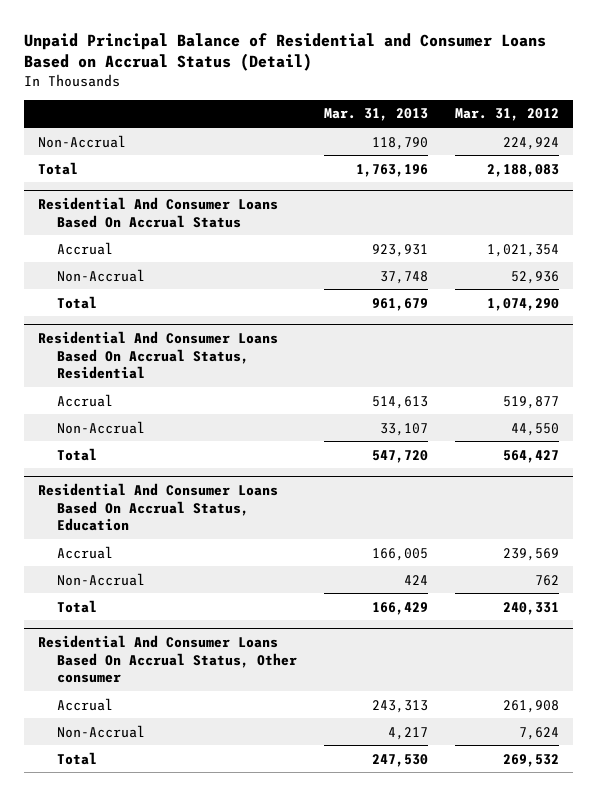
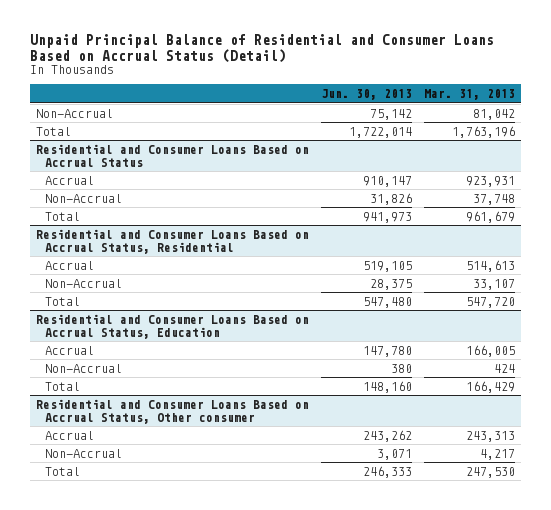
[455,108,560,122] Mar. 31, 2012 -> none
none -> [320,88,412,100] Jun. 30, 2013
[371,136,428,150] 118,790 -> [472,108,515,120] 81,042
[37,197,278,228] Residential And Consumer Loans Based On Accrual Status -> [35,143,309,167] Residential and Consumer Loans Based on Accrual Status
[37,331,278,380] Residential And Consumer Loans Based On Accrual Status, Residential -> [35,228,309,254] Residential and Consumer Loans Based on Accrual Status, Residential
[37,483,278,532] Residential And Consumer Loans Based On Accrual Status, Education -> [35,313,309,339] Residential and Consumer Loans Based on Accrual Status, Education
[37,635,297,684] Residential And Consumer Loans Based On Accrual Status, Other consumer -> [35,398,309,424] Residential and Consumer Loans Based on Accrual Status, Other consumer

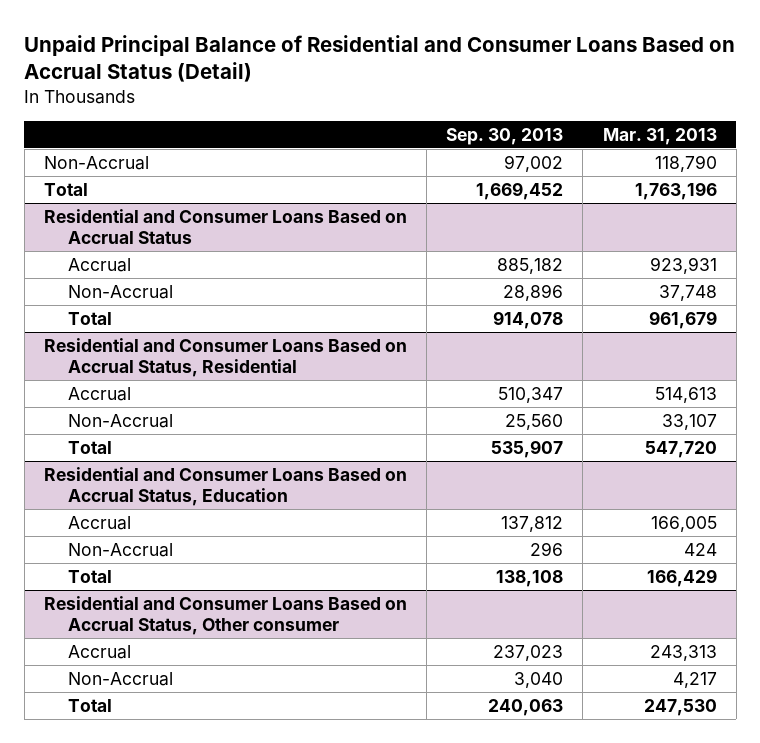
[320,88,412,100] Jun. 30, 2013 -> none
none -> [446,127,564,145] Sep. 30, 2013
[472,108,515,120] 81,042 -> [654,154,717,172] 118,790

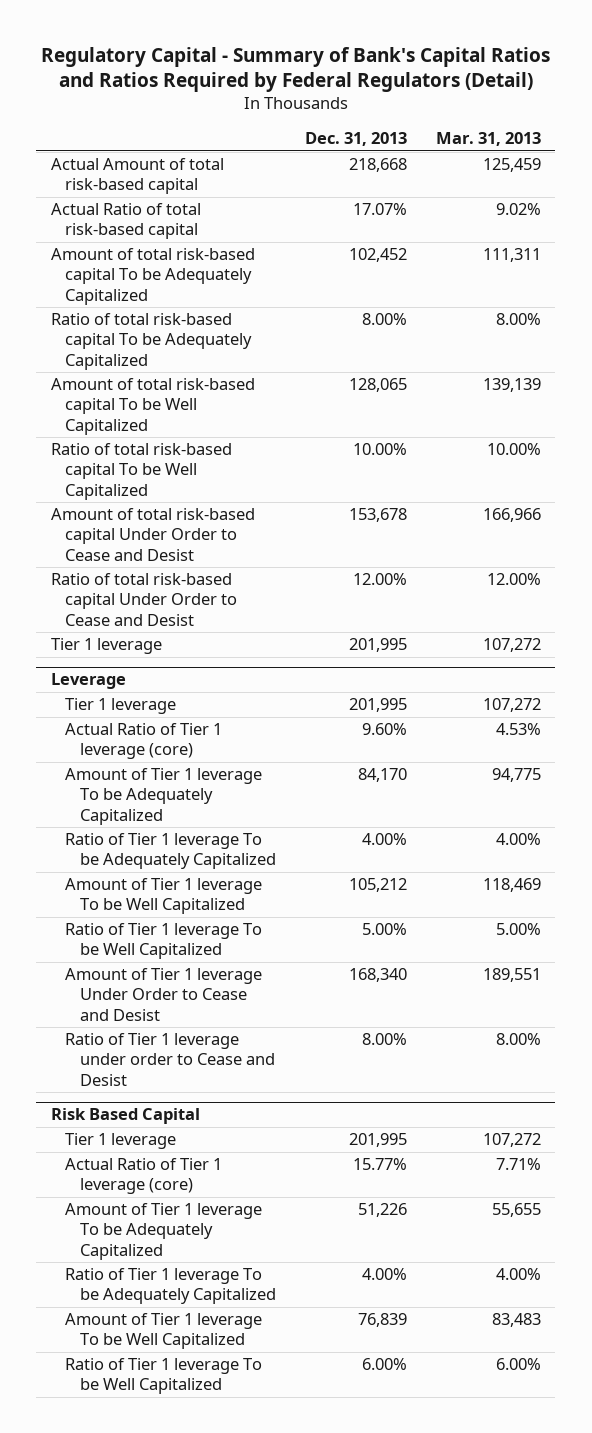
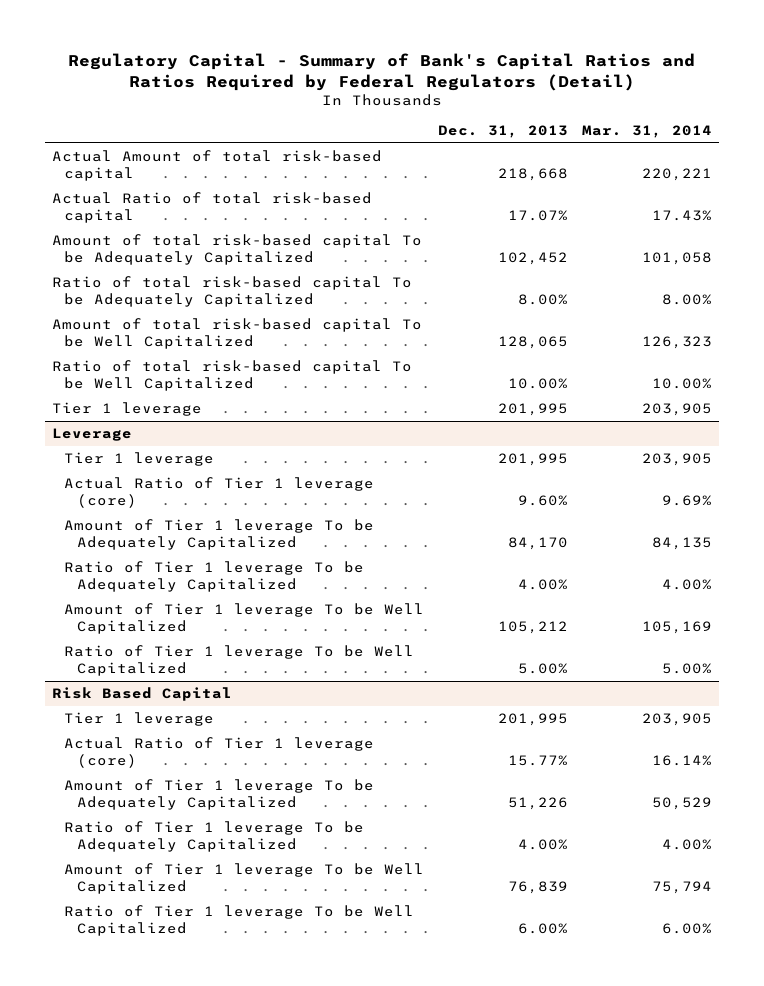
[435,132,541,147] Mar. 31, 2013 -> none
none -> [581,125,712,139] Mar. 31, 2014
[50,508,255,561] Amount of total risk-based capital Under Order to Cease and Desist -> none
[50,573,238,626] Ratio of total risk-based capital Under Order to Cease and Desist -> none
[65,968,263,1021] Amount of Tier 1 leverage Under Order to Cease and Desist -> none
[65,1033,275,1086] Ratio of Tier 1 leverage under order to Cease and Desist -> none

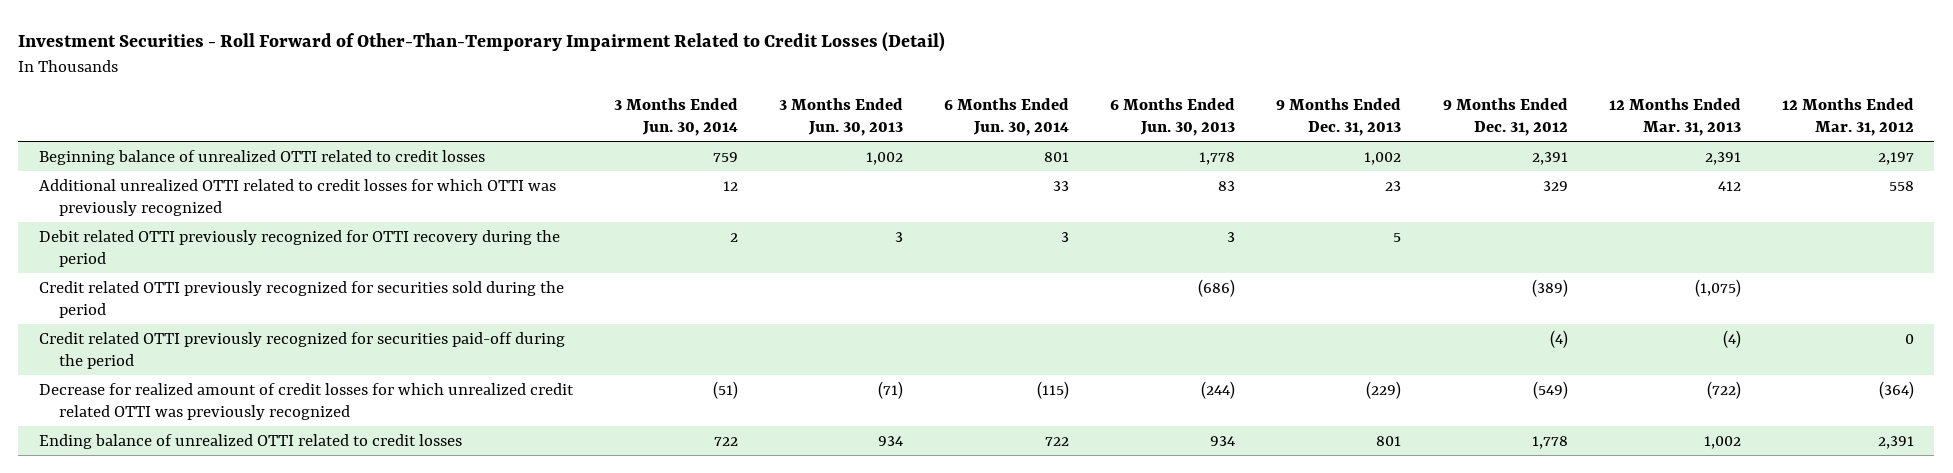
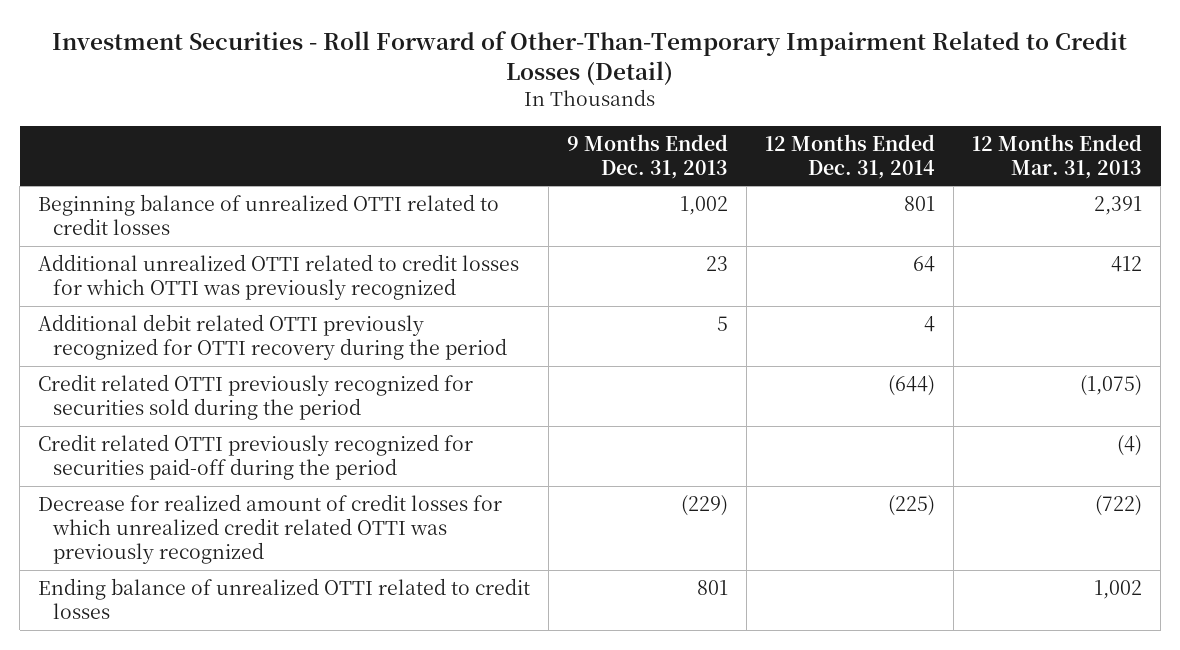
[614,97,739,136] 3 Months Ended Jun. 30, 2014 -> none
[779,97,904,136] 3 Months Ended Jun. 30, 2013 -> none
[944,97,1070,136] 6 Months Ended Jun. 30, 2014 -> none
[1110,97,1236,136] 6 Months Ended Jun. 30, 2013 -> none
[1442,97,1568,136] 9 Months Ended Dec. 31, 2012 -> none
[1781,97,1914,136] 12 Months Ended Mar. 31, 2012 -> none
none -> [765,133,936,179] 12 Months Ended Dec. 31, 2014
[38,229,560,267] Debit related OTTI previously recognized for OTTI recovery during the period -> [38,313,507,361] Additional debit related OTTI previously recognized for OTTI recovery during the period

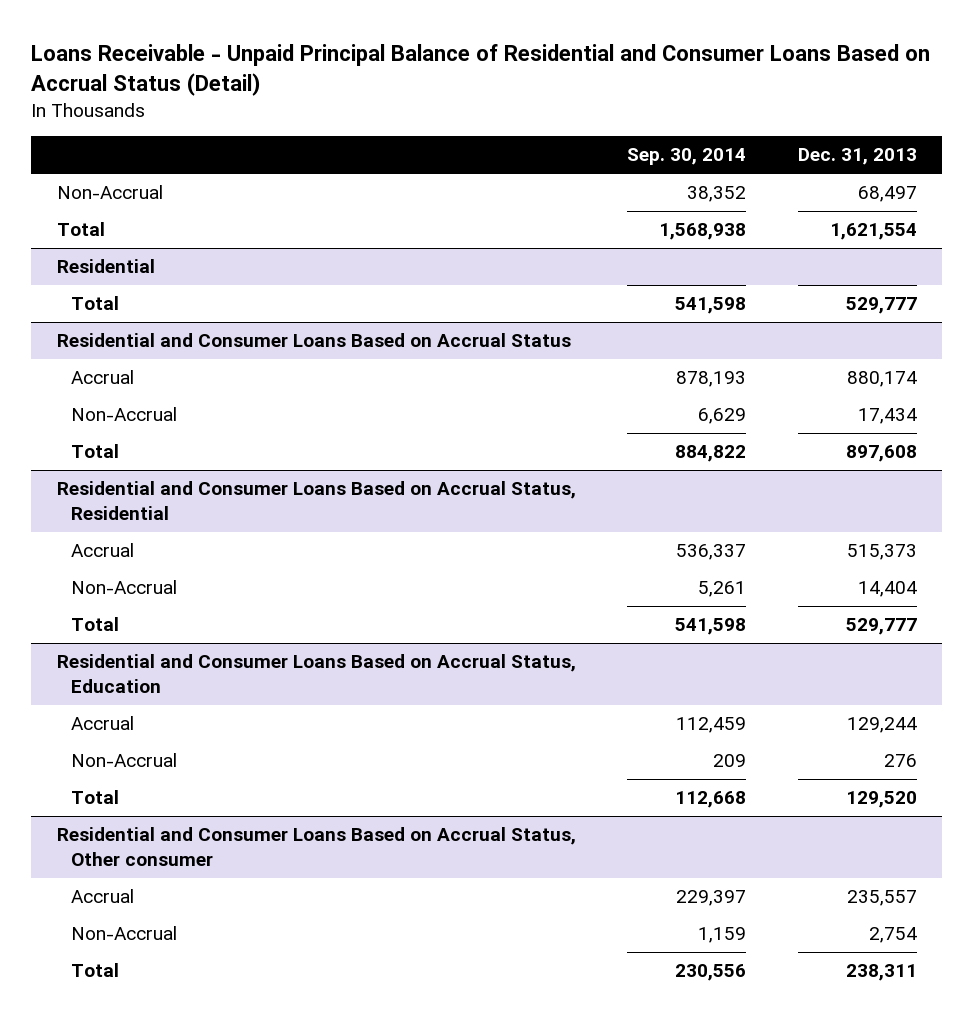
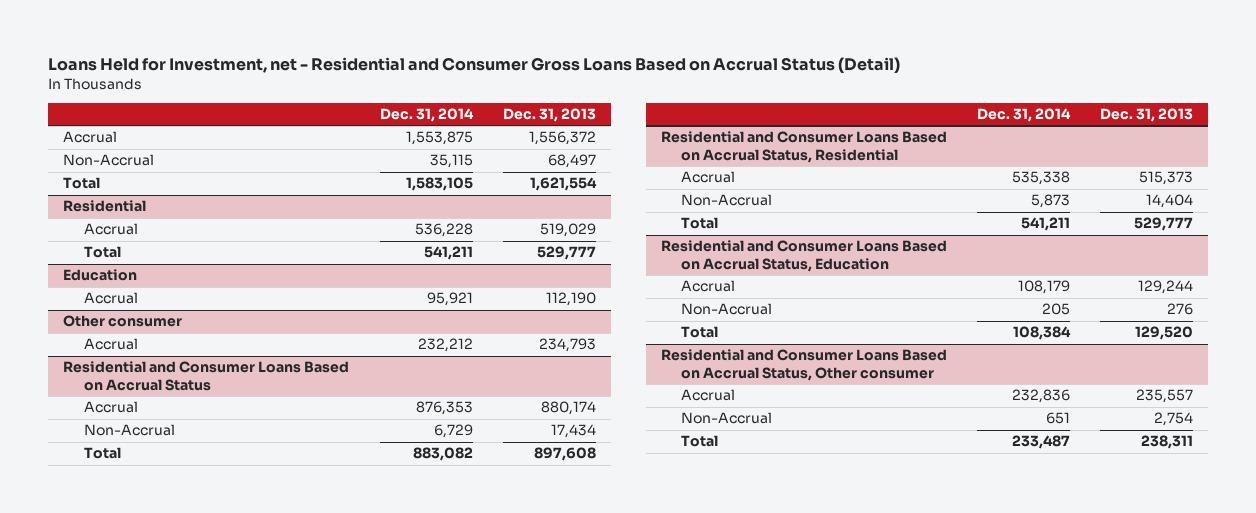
[31,44,931,96] Loans Receivable - Unpaid Principal Balance of Residential and Consumer Loans Based on Accrual Status (Detail) -> [48,56,901,73] Loans Held for Investment, net - Residential and Consumer Gross Loans Based on Accrual Status (Detail)
[627,148,747,166] Sep. 30, 2014 -> none
none -> [379,108,474,123] Dec. 31, 2014
none -> [63,131,118,144] Accrual
none -> [83,223,138,236] Accrual
none -> [63,269,138,282] Education
none -> [83,292,138,305] Accrual
none -> [63,315,183,328] Other consumer
none -> [83,338,138,351] Accrual

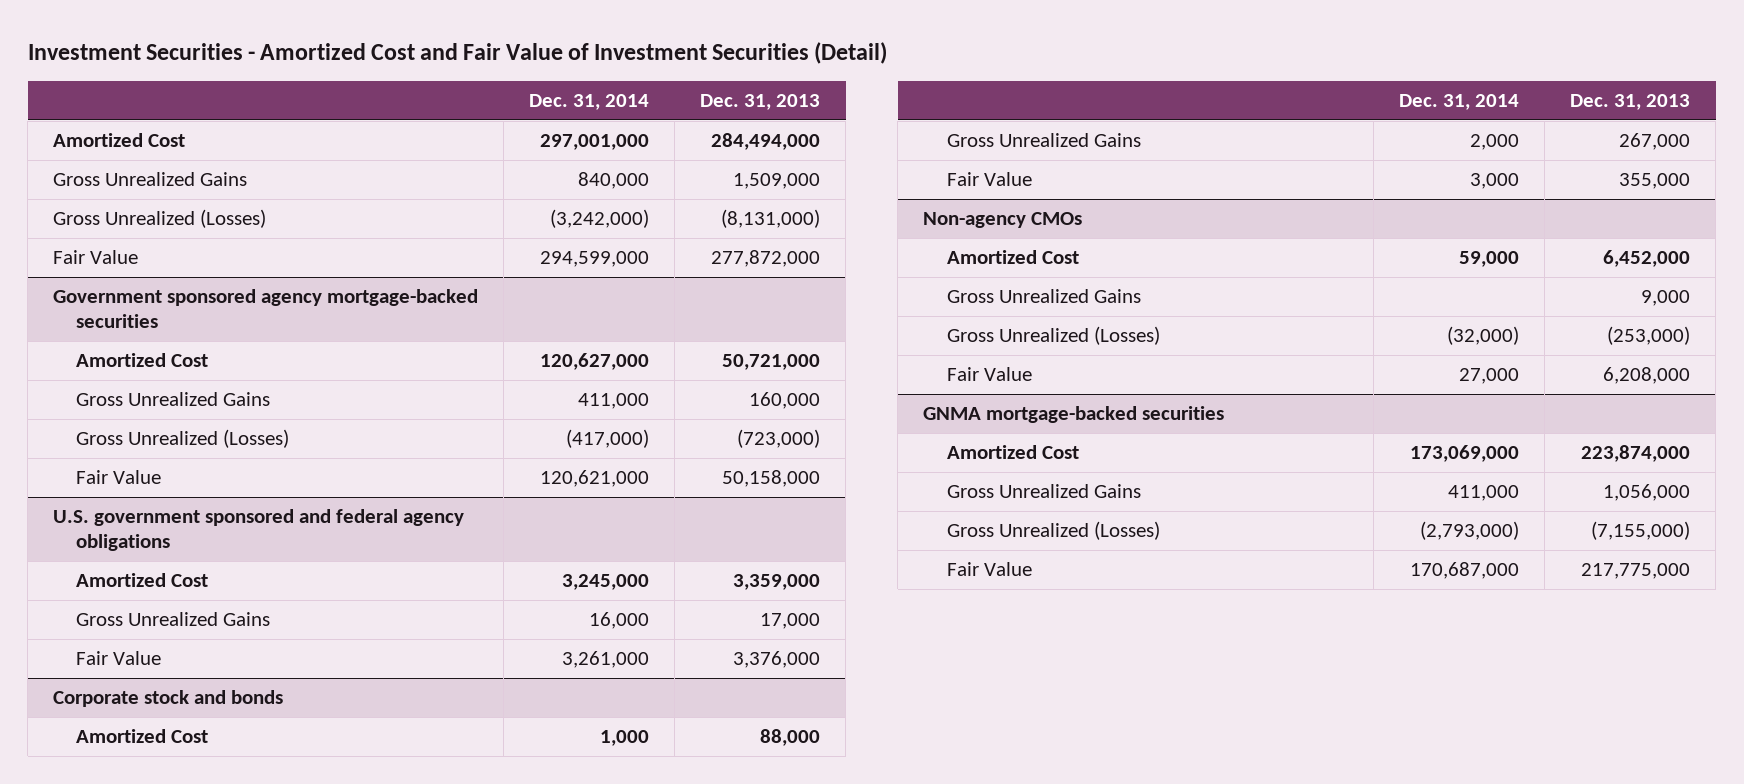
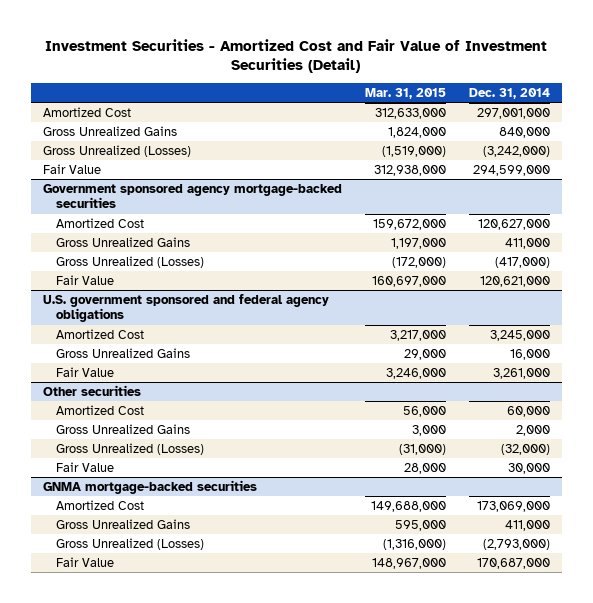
[700,93,821,110] Dec. 31, 2013 -> none
none -> [364,88,446,100] Mar. 31, 2015
[53,690,284,708] Corporate stock and bonds -> none
none -> [42,385,141,397] Other securities
[600,730,650,747] 1,000 -> [506,406,550,418] 60,000
[946,172,1032,187] Fair Value -> none
[923,212,1083,229] Non-agency CMOs -> none
[946,250,1079,265] Amortized Cost -> none
[946,289,1141,304] Gross Unrealized Gains -> none
[1459,368,1520,385] 27,000 -> [507,463,550,475] 30,000

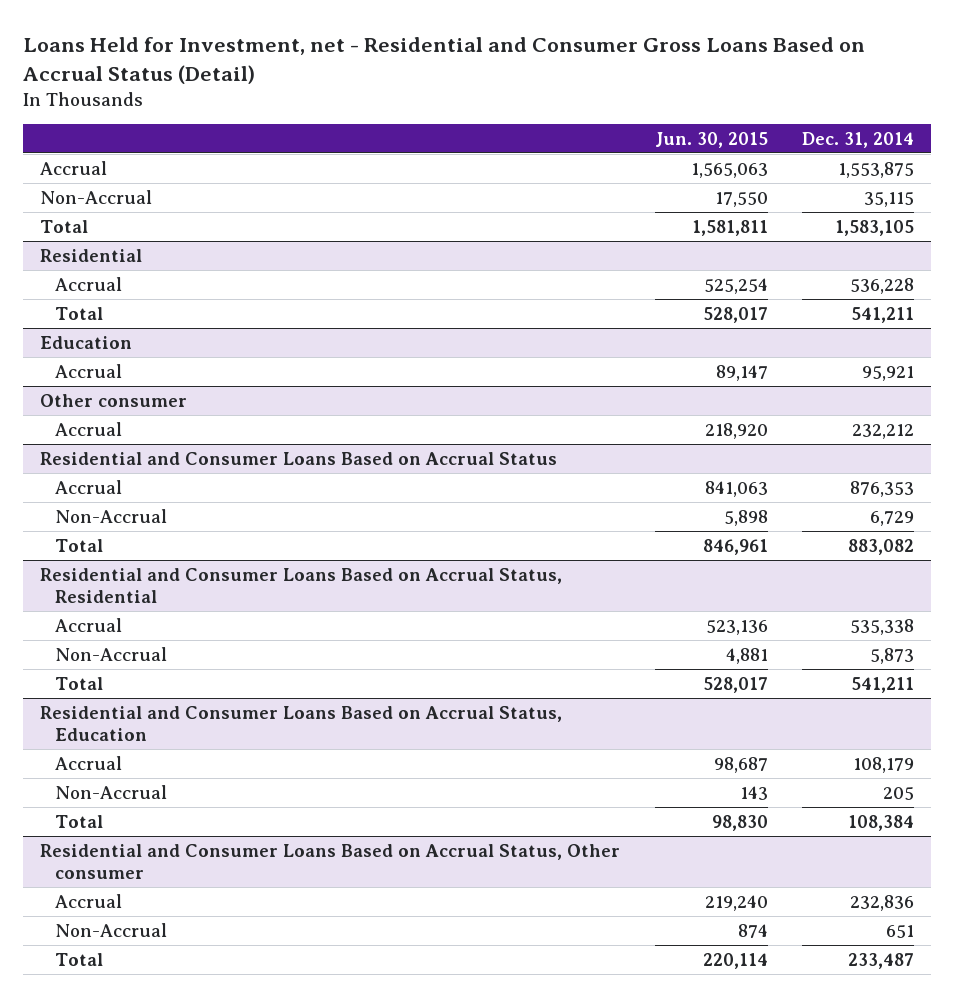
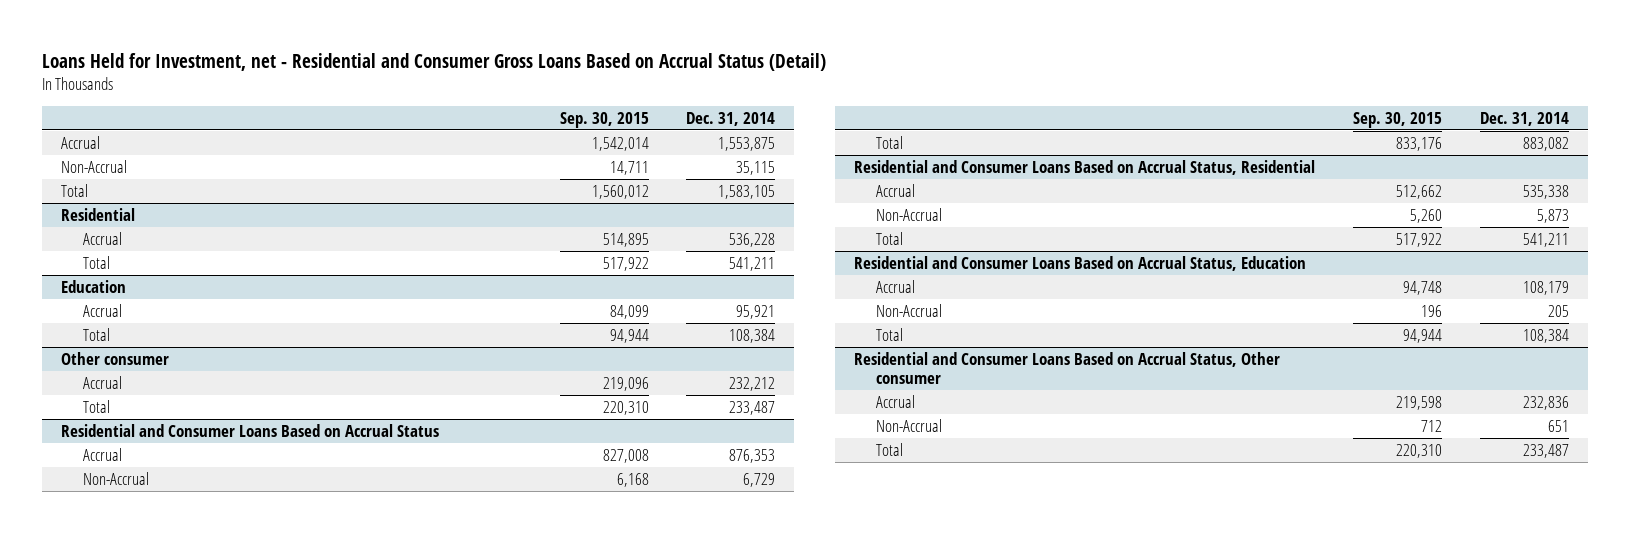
[654,131,768,148] Jun. 30, 2015 -> none
none -> [559,111,649,128] Sep. 30, 2015
none -> [82,327,110,341] Total
none -> [82,399,110,413] Total

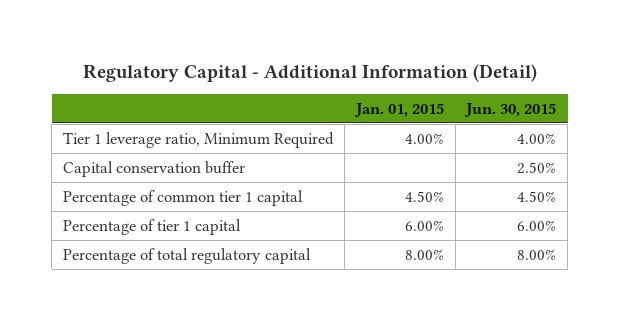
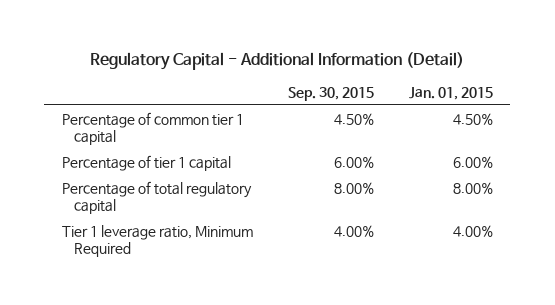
[464,102,557,117] Jun. 30, 2015 -> none
none -> [287,86,374,101] Sep. 30, 2015
[63,160,246,177] Capital conservation buffer -> none
[63,131,335,148] Tier 1 leverage ratio, Minimum Required -> [61,224,253,257] Tier 1 leverage ratio, Minimum Required

